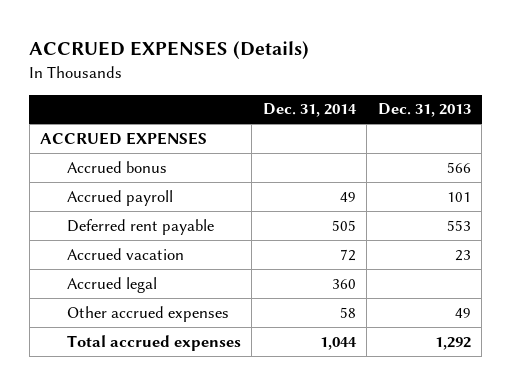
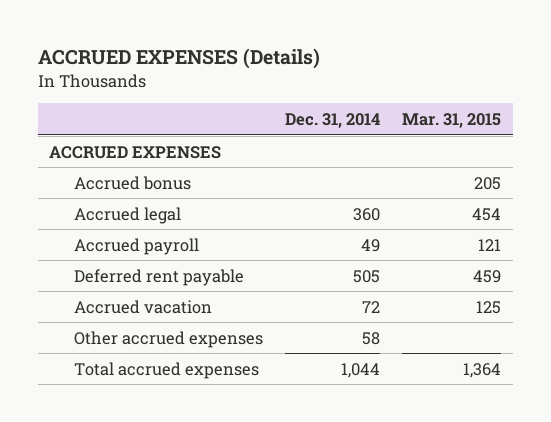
[377,103,471,118] Dec. 31, 2013 -> none
none -> [402,113,502,129] Mar. 31, 2015
[66,276,157,293] Accrued legal -> [74,206,182,224] Accrued legal

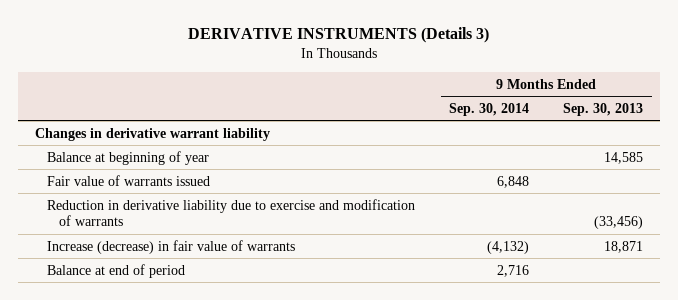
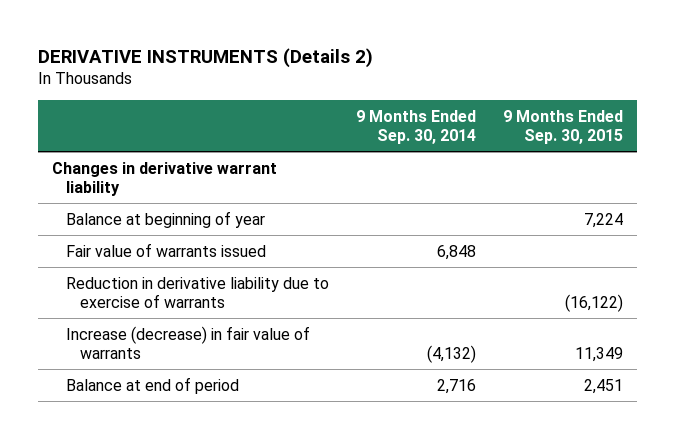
[188,27,490,44] DERIVATIVE INSTRUMENTS (Details 3) -> [38,47,374,68] DERIVATIVE INSTRUMENTS (Details 2)
[563,102,644,116] Sep. 30, 2013 -> none
none -> [503,109,624,145] 9 Months Ended Sep. 30, 2015
[46,198,415,227] Reduction in derivative liability due to exercise and modification of warrants -> [65,276,329,309] Reduction in derivative liability due to exercise of warrants

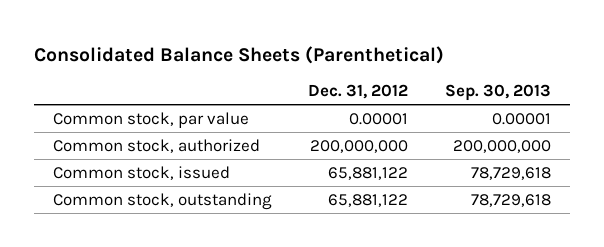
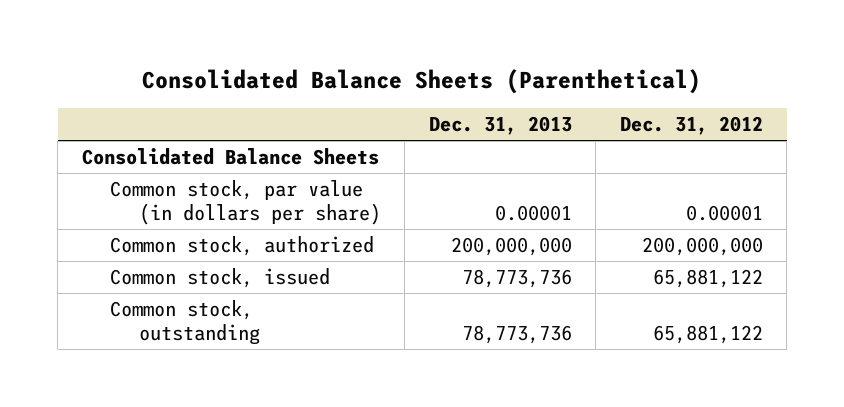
[445,84,552,102] Sep. 30, 2013 -> none
none -> [428,116,572,136] Dec. 31, 2013
none -> [81,147,379,165] Consolidated Balance Sheets
[52,111,249,128] Common stock, par value -> [110,179,381,226] Common stock, par value (in dollars per share)

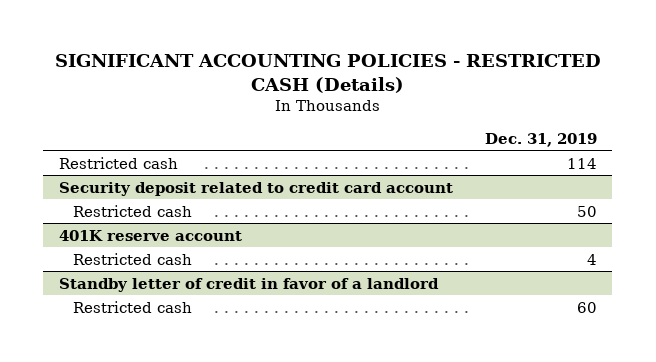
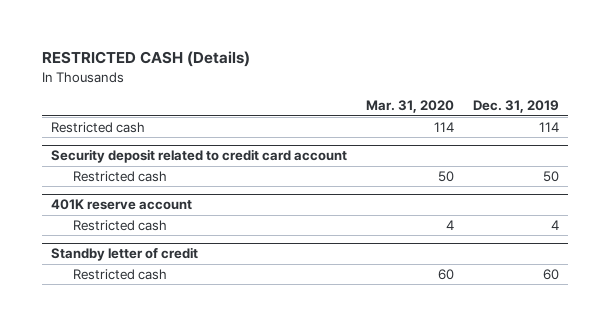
[54,53,601,93] SIGNIFICANT ACCOUNTING POLICIES - RESTRICTED CASH (Details) -> [42,51,251,68] RESTRICTED CASH (Details)
none -> [366,100,455,114] Mar. 31, 2020
[59,277,440,292] Standby letter of credit in favor of a landlord -> [51,247,199,262] Standby letter of credit

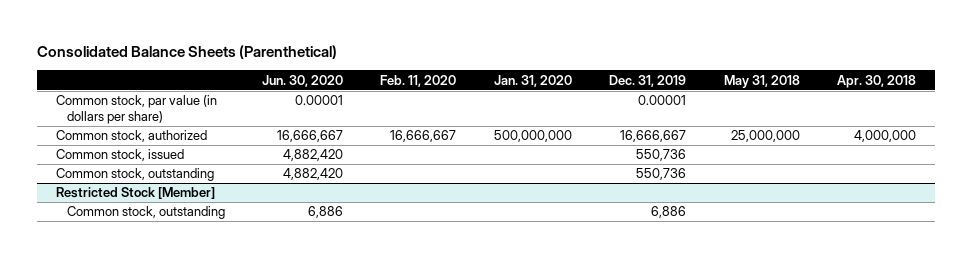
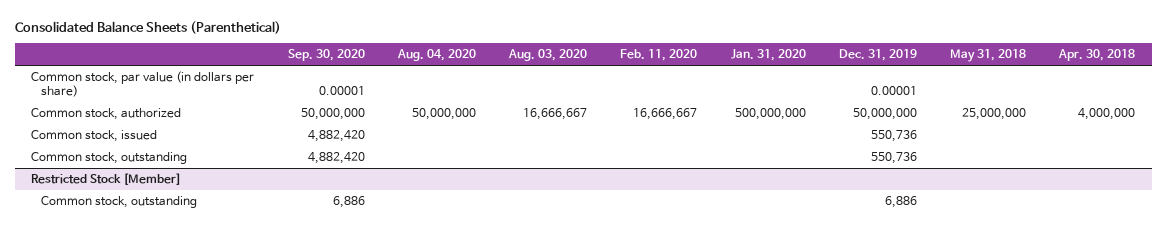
[261,74,343,87] Jun. 30, 2020 -> none
none -> [287,49,365,62] Sep. 30, 2020
none -> [396,49,476,62] Aug. 04, 2020
none -> [508,49,588,62] Aug. 03, 2020
[620,130,687,143] 16,666,667 -> [852,107,917,120] 50,000,000

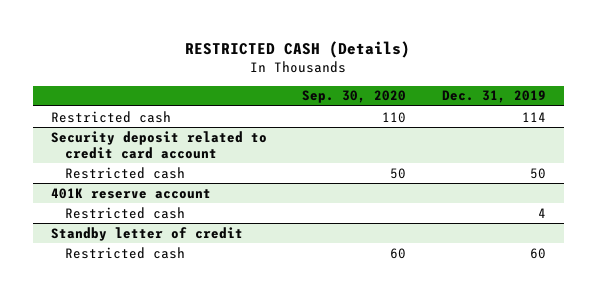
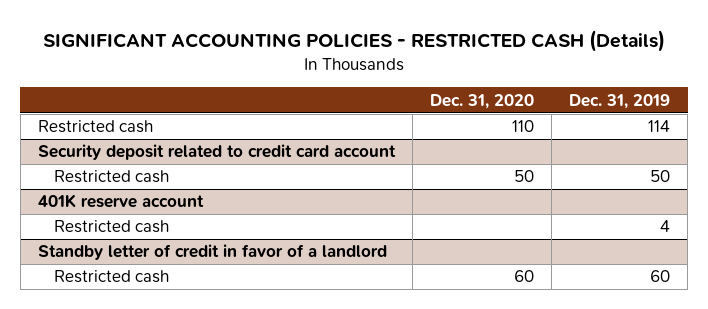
[185,40,411,58] RESTRICTED CASH (Details) -> [43,30,666,53] SIGNIFICANT ACCOUNTING POLICIES - RESTRICTED CASH (Details)
[302,90,407,104] Sep. 30, 2020 -> none
none -> [430,93,535,109] Dec. 31, 2020
[50,226,243,241] Standby letter of credit -> [37,244,387,261] Standby letter of credit in favor of a landlord

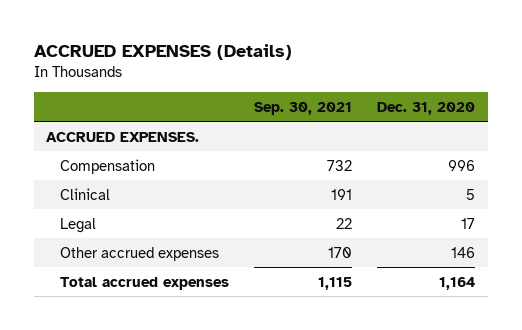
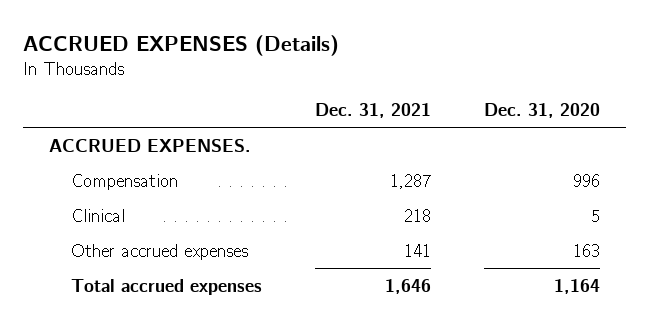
[254,101,353,115] Sep. 30, 2021 -> none
none -> [314,103,431,119] Dec. 31, 2021
[59,217,96,233] Legal -> none
[451,246,476,258] 146 -> [572,243,600,257] 163

